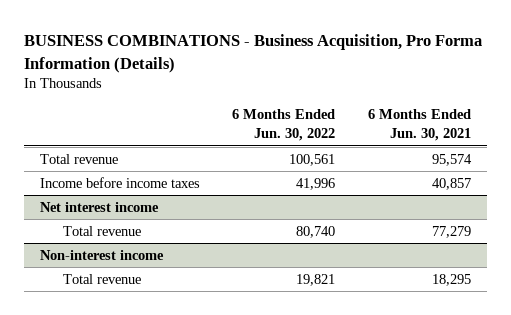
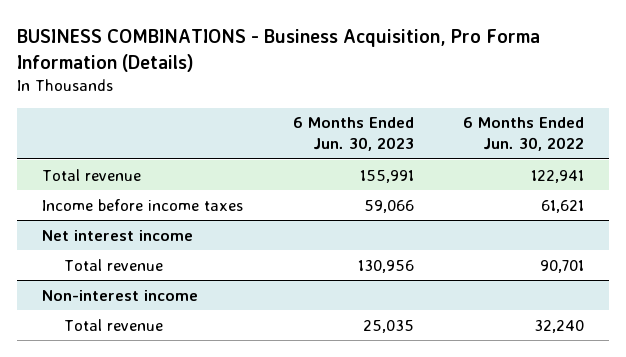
[368,109,472,142] 6 Months Ended Jun. 30, 2021 -> none
none -> [292,117,414,152] 6 Months Ended Jun. 30, 2023
[289,153,336,166] 100,561 -> [531,169,585,183] 122,941
[296,177,336,190] 41,996 -> [541,199,585,213] 61,621
[296,225,336,238] 80,740 -> [540,259,585,273] 90,701
[296,273,336,286] 19,821 -> [534,319,585,333] 32,240

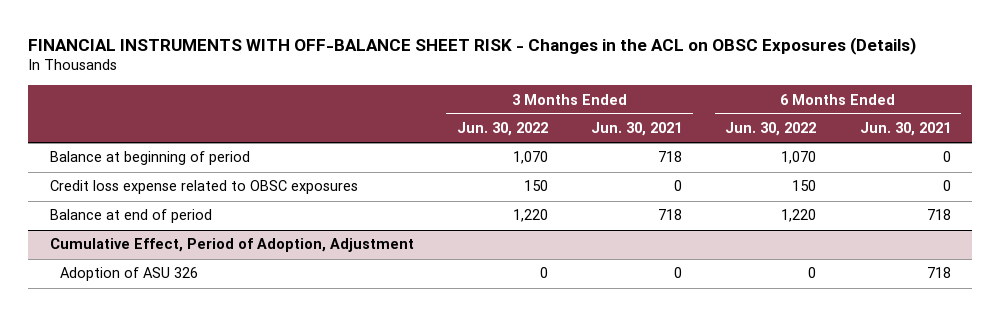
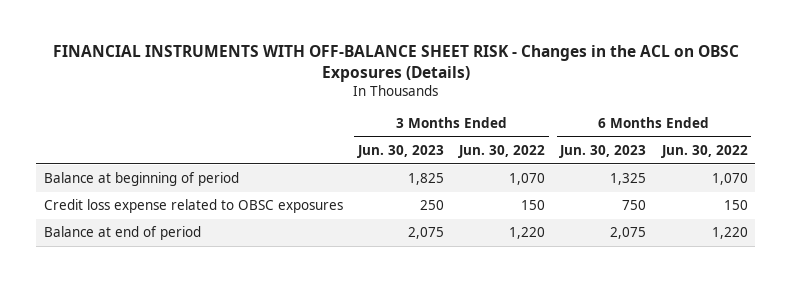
[591,122,683,137] Jun. 30, 2021 -> none
[859,122,951,137] Jun. 30, 2021 -> none
none -> [357,144,445,158] Jun. 30, 2023
none -> [559,144,647,158] Jun. 30, 2023
[49,238,414,253] Cumulative Effect, Period of Adoption, Adjustment -> none
[60,267,199,282] Adoption of ASU 326 -> none

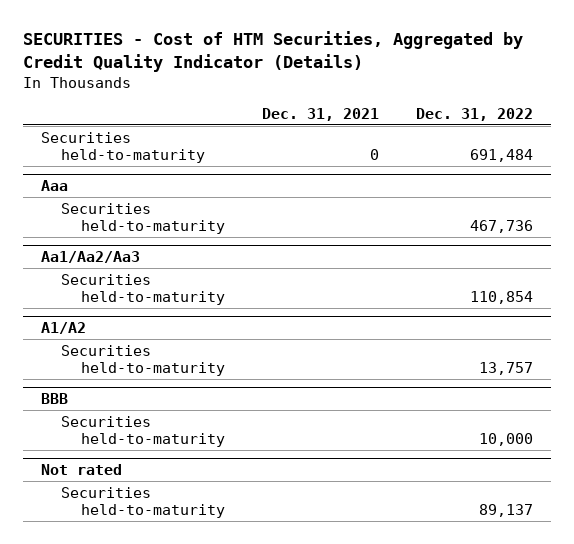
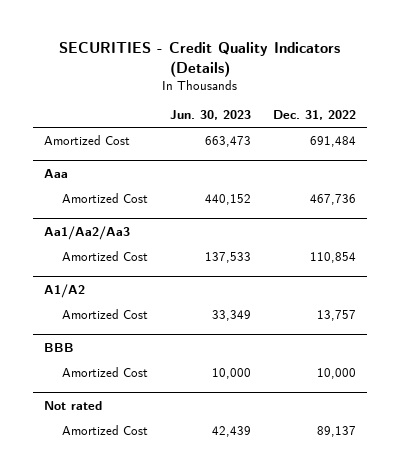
[22,31,523,72] SECURITIES - Cost of HTM Securities, Aggregated by Credit Quality Indicator (Details) -> [58,41,340,77] SECURITIES - Credit Quality Indicators (Details)
[261,107,379,121] Dec. 31, 2021 -> none
none -> [169,110,251,121] Jun. 30, 2023
[41,131,206,163] Securities held-to-maturity -> [43,134,130,145] Amortized Cost
[61,202,226,234] Securities held-to-maturity -> [61,192,148,203] Amortized Cost
[61,273,226,305] Securities held-to-maturity -> [61,250,148,261] Amortized Cost
[61,344,226,376] Securities held-to-maturity -> [61,308,148,319] Amortized Cost
[61,415,226,447] Securities held-to-maturity -> [61,366,148,377] Amortized Cost
[61,486,226,518] Securities held-to-maturity -> [61,424,148,435] Amortized Cost

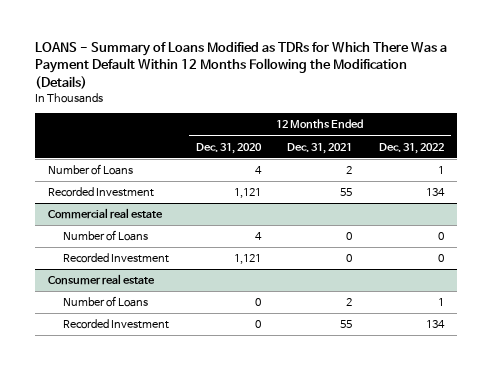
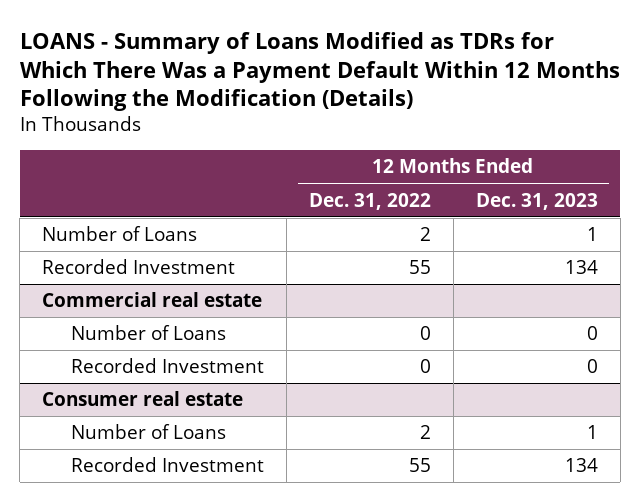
[195,142,262,154] Dec. 31, 2020 -> none
[287,142,353,154] Dec. 31, 2021 -> none
none -> [475,192,598,210] Dec. 31, 2023
[438,166,445,175] 1 -> [419,227,431,242] 2
[426,188,446,197] 134 -> [408,260,431,275] 55
[438,298,445,307] 1 -> [419,425,431,440] 2
[426,320,446,329] 134 -> [408,458,431,473] 55

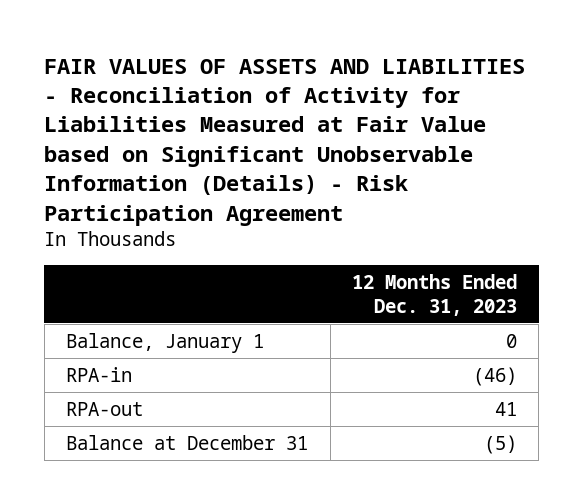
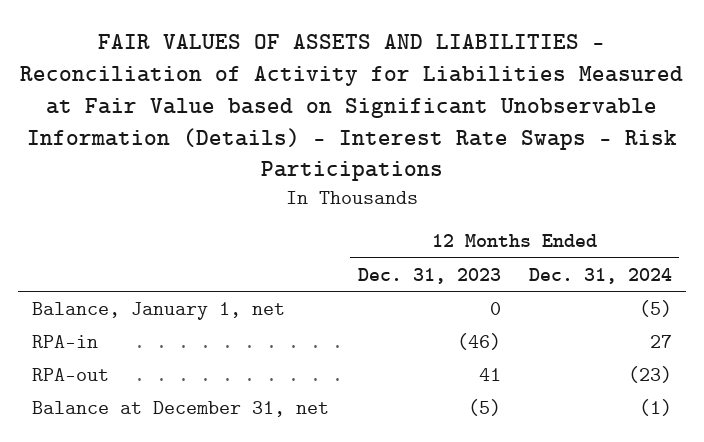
[44,58,526,226] FAIR VALUES OF ASSETS AND LIABILITIES - Reconciliation of Activity for Liabilities Measured at Fair Value based on Significant Unobservable Information (Details) - Risk Participation Agreement -> [20,34,684,182] FAIR VALUES OF ASSETS AND LIABILITIES - Reconciliation of Activity for Liabilities Measured at Fair Value based on Significant Unobservable Information (Details) - Interest Rate Swaps - Risk Participations
none -> [529,267,673,284] Dec. 31, 2024
[66,332,265,353] Balance, January 1 -> [31,301,285,320] Balance, January 1, net
[66,434,309,450] Balance at December 31 -> [31,400,329,417] Balance at December 31, net

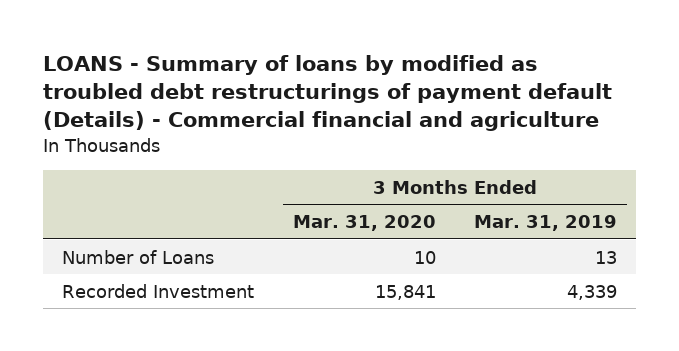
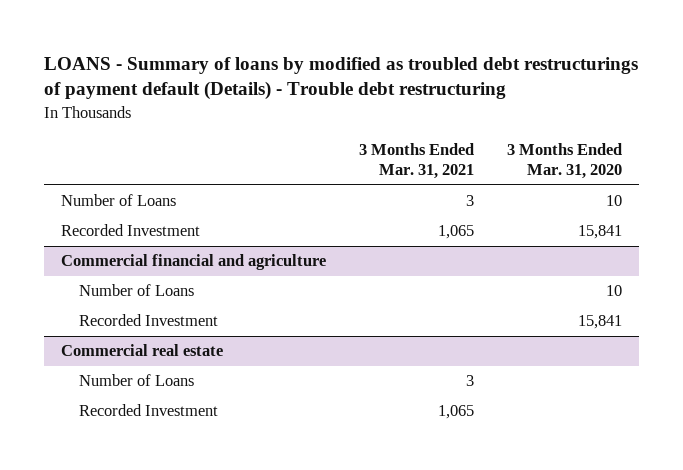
[42,54,612,132] LOANS - Summary of loans by modified as troubled debt restructurings of payment default (Details) - Commercial financial and agriculture -> [43,56,638,101] LOANS - Summary of loans by modified as troubled debt restructurings of payment default (Details) - Trouble debt restructuring
[474,215,618,232] Mar. 31, 2019 -> none
none -> [358,142,474,179] 3 Months Ended Mar. 31, 2021
none -> [60,254,326,271] Commercial financial and agriculture
none -> [78,284,194,297] Number of Loans
none -> [78,314,218,327] Recorded Investment
none -> [60,344,223,357] Commercial real estate
none -> [78,374,194,387] Number of Loans
none -> [78,404,218,417] Recorded Investment

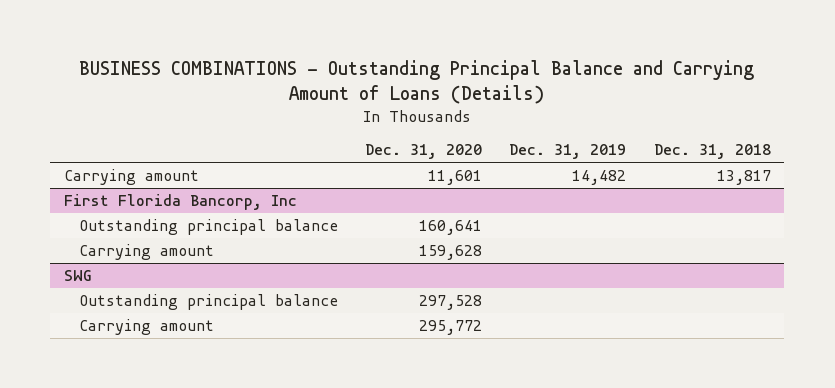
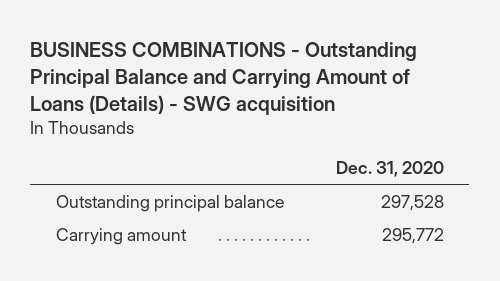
[79,60,755,105] BUSINESS COMBINATIONS - Outstanding Principal Balance and Carrying Amount of Loans (Details) -> [30,42,418,115] BUSINESS COMBINATIONS - Outstanding Principal Balance and Carrying Amount of Loans (Details) - SWG acquisition
[509,144,627,160] Dec. 31, 2019 -> none
[653,144,771,160] Dec. 31, 2018 -> none
[64,168,200,185] Carrying amount -> none
[64,193,298,210] First Florida Bancorp, Inc -> none
[78,218,338,235] Outstanding principal balance -> none
[78,243,214,260] Carrying amount -> none
[64,269,93,281] SWG -> none

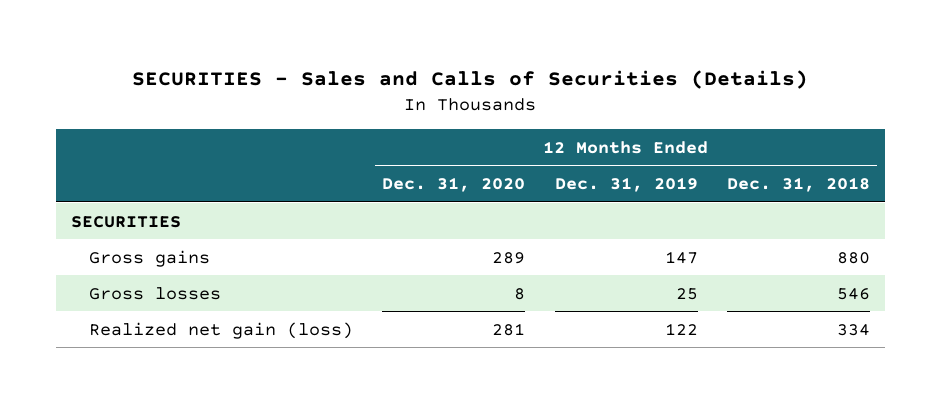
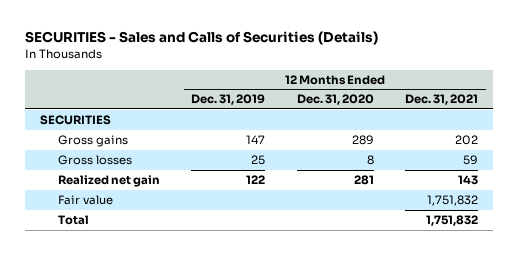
[726,176,870,192] Dec. 31, 2018 -> none
none -> [404,94,478,106] Dec. 31, 2021
[88,321,353,339] Realized net gain (loss) -> [58,175,161,188] Realized net gain
none -> [58,195,114,206] Fair value
none -> [58,215,90,226] Total

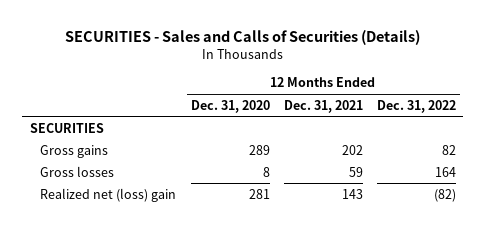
[191,94,266,106] Dec. 31, 2019 -> none
none -> [377,99,457,113] Dec. 31, 2022
[58,195,114,206] Fair value -> none
[58,215,90,226] Total -> none
[58,175,161,188] Realized net gain -> [40,187,177,202] Realized net (loss) gain

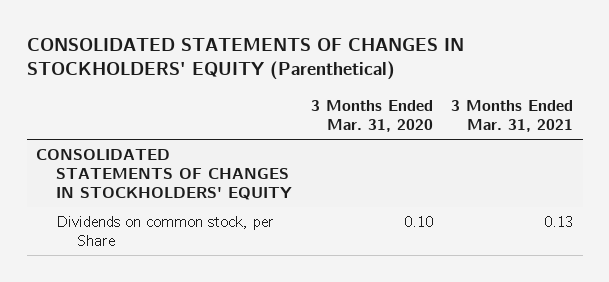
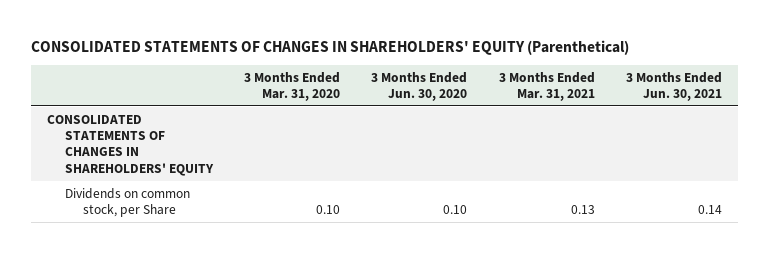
[26,37,464,81] CONSOLIDATED STATEMENTS OF CHANGES IN STOCKHOLDERS' EQUITY (Parenthetical) -> [30,39,629,55] CONSOLIDATED STATEMENTS OF CHANGES IN SHAREHOLDERS' EQUITY (Parenthetical)
none -> [371,71,468,101] 3 Months Ended Jun. 30, 2020
none -> [625,71,722,101] 3 Months Ended Jun. 30, 2021
[35,149,293,200] CONSOLIDATED STATEMENTS OF CHANGES IN STOCKHOLDERS' EQUITY -> [46,114,214,176] CONSOLIDATED STATEMENTS OF CHANGES IN SHAREHOLDERS' EQUITY

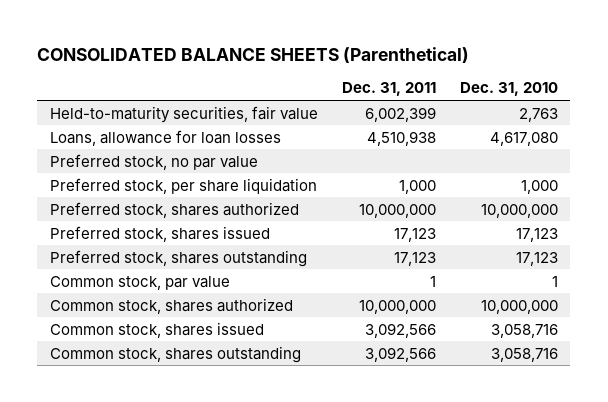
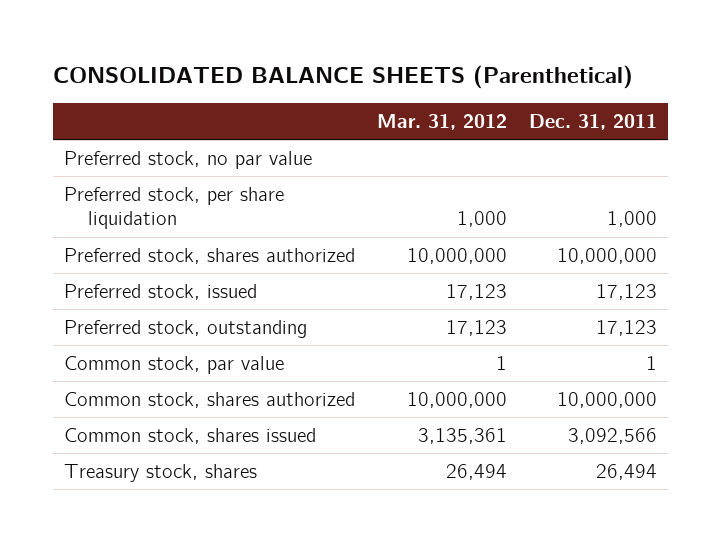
[460,82,559,97] Dec. 31, 2010 -> none
none -> [377,113,508,130] Mar. 31, 2012
[49,105,318,123] Held-to-maturity securities, fair value -> none
[49,129,281,146] Loans, allowance for loan losses -> none
[49,225,270,242] Preferred stock, shares issued -> [64,283,258,300] Preferred stock, issued
[49,249,307,267] Preferred stock, shares outstanding -> [64,319,308,338] Preferred stock, outstanding
[49,345,301,363] Common stock, shares outstanding -> none
none -> [64,463,258,482] Treasury stock, shares

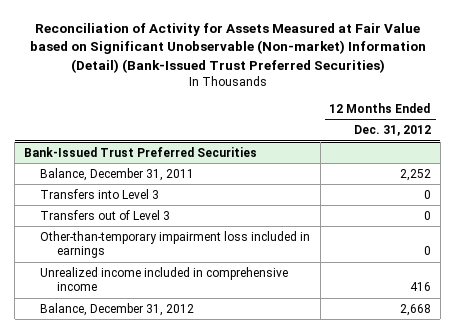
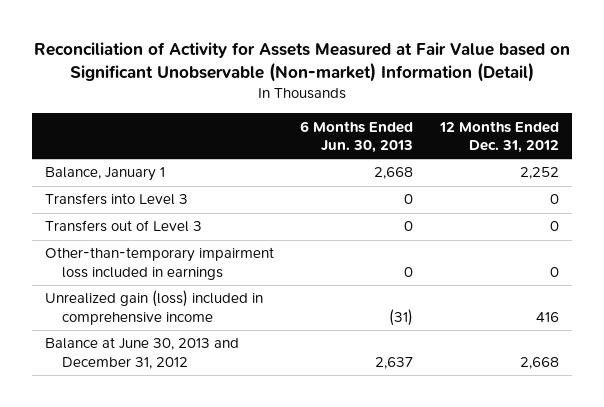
[29,22,426,73] Reconciliation of Activity for Assets Measured at Fair Value based on Significant Unobservable (Non-market) Information (Detail) (Bank-Issued Trust Preferred Securities) -> [33,42,570,83] Reconciliation of Activity for Assets Measured at Fair Value based on Significant Unobservable (Non-market) Information (Detail)
none -> [300,120,414,153] 6 Months Ended Jun. 30, 2013
[24,146,258,157] Bank-Issued Trust Preferred Securities -> none
[40,167,195,181] Balance, December 31, 2011 -> [45,167,166,182] Balance, January 1
[40,266,289,292] Unrealized income included in comprehensive income -> [45,290,264,325] Unrealized gain (loss) included in comprehensive income
[40,302,195,316] Balance, December 31, 2012 -> [45,337,240,369] Balance at June 30, 2013 and December 31, 2012

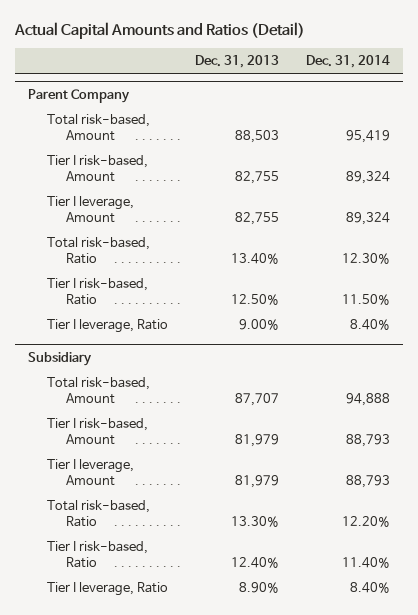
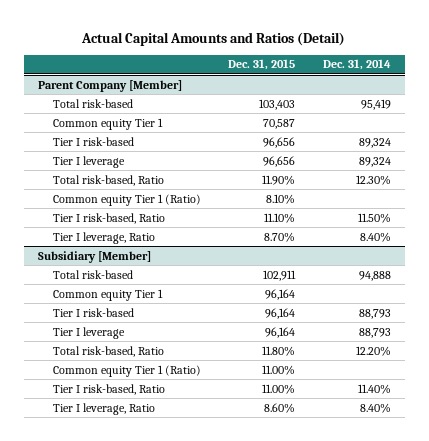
[194,55,279,69] Dec. 31, 2013 -> none
none -> [228,59,296,71] Dec. 31, 2015
[28,89,131,104] Parent Company -> [37,79,182,92] Parent Company [Member]
[46,114,150,141] Total risk-based, Amount -> [52,98,133,108] Total risk-based
none -> [52,117,163,130] Common equity Tier 1
[46,155,148,182] Tier I risk-based, Amount -> [52,136,134,146] Tier I risk-based
[46,196,134,223] Tier I leverage, Amount -> [52,155,125,168] Tier I leverage
none -> [52,193,201,206] Common equity Tier 1 (Ratio)
[28,352,93,367] Subsidiary -> [37,250,151,263] Subsidiary [Member]
[46,377,150,404] Total risk-based, Amount -> [52,269,133,279] Total risk-based
none -> [52,288,163,301] Common equity Tier 1
[46,418,148,445] Tier I risk-based, Amount -> [52,307,134,317] Tier I risk-based
[46,459,134,486] Tier I leverage, Amount -> [52,326,125,339] Tier I leverage
none -> [52,364,201,377] Common equity Tier 1 (Ratio)

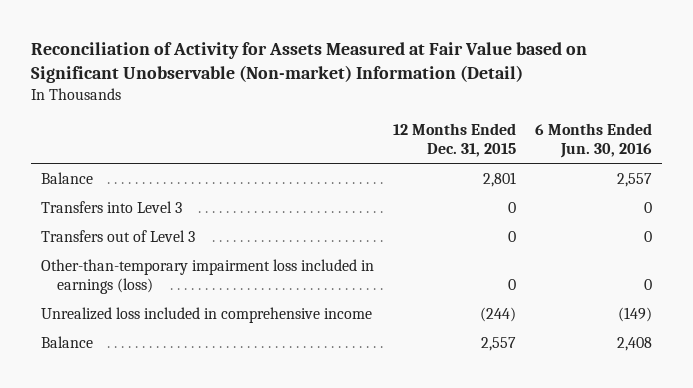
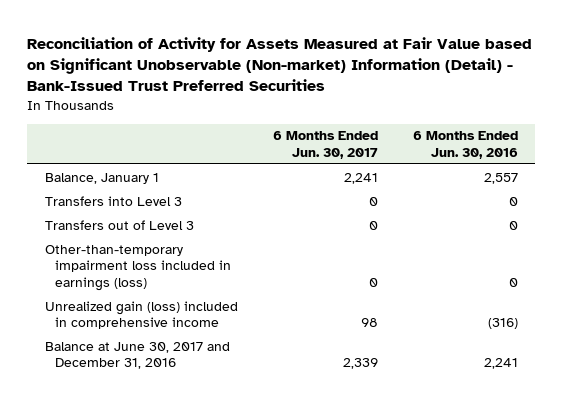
[30,41,587,84] Reconciliation of Activity for Assets Measured at Fair Value based on Significant Unobservable (Non-market) Information (Detail) -> [27,36,533,92] Reconciliation of Activity for Assets Measured at Fair Value based on Significant Unobservable (Non-market) Information (Detail) - Bank-Issued Trust Preferred Securities
[392,123,516,158] 12 Months Ended Dec. 31, 2015 -> none
none -> [272,131,378,159] 6 Months Ended Jun. 30, 2017
[40,171,93,184] Balance -> [44,172,159,184] Balance, January 1
[40,335,93,348] Balance -> none
[40,306,372,323] Unrealized loss included in comprehensive income -> [44,300,238,330] Unrealized gain (loss) included in comprehensive income
[618,306,653,322] (149) -> [487,318,518,330] (316)
none -> [44,341,230,370] Balance at June 30, 2017 and December 31, 2016

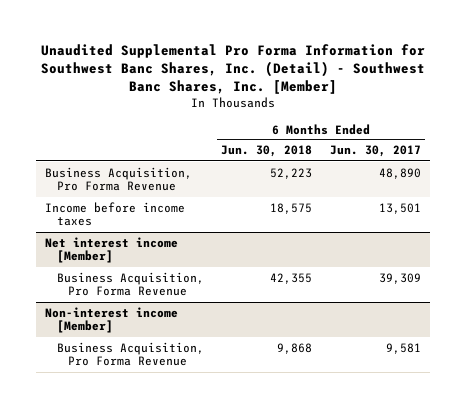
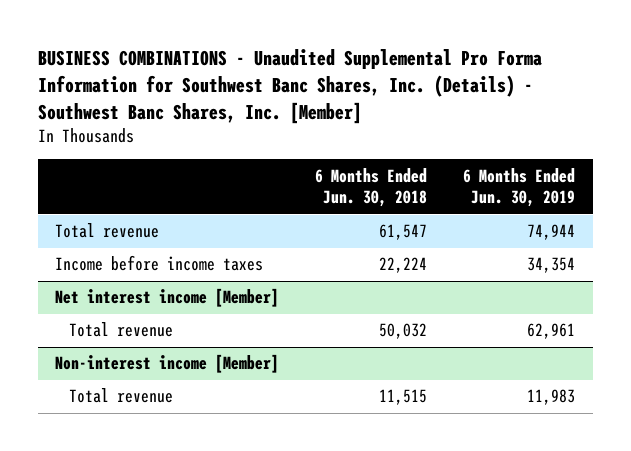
[40,43,425,95] Unaudited Supplemental Pro Forma Information for Southwest Banc Shares, Inc. (Detail) - Southwest Banc Shares, Inc. [Member] -> [37,48,542,124] BUSINESS COMBINATIONS - Unaudited Supplemental Pro Forma Information for Southwest Banc Shares, Inc. (Details) - Southwest Banc Shares, Inc. [Member]
[329,145,421,158] Jun. 30, 2017 -> none
none -> [463,167,576,208] 6 Months Ended Jun. 30, 2019
[45,166,193,192] Business Acquisition, Pro Forma Revenue -> none
none -> [55,223,160,239] Total revenue
[270,202,313,214] 18,575 -> [379,257,428,274] 22,224
[56,271,204,297] Business Acquisition, Pro Forma Revenue -> none
none -> [69,322,174,338] Total revenue
[56,341,204,367] Business Acquisition, Pro Forma Revenue -> none
none -> [69,388,174,404] Total revenue

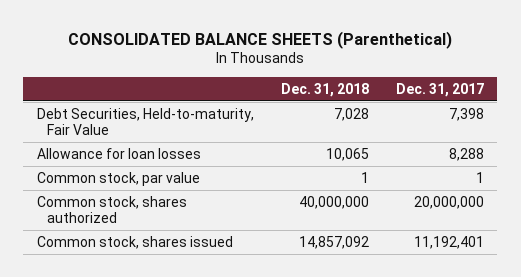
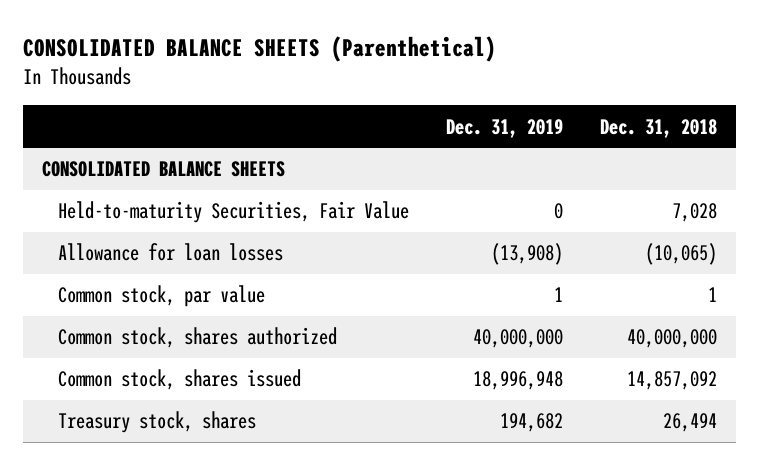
[395,82,484,97] Dec. 31, 2017 -> none
none -> [445,118,563,138] Dec. 31, 2019
none -> [41,161,285,178] CONSOLIDATED BALANCE SHEETS
[36,107,254,135] Debt Securities, Held-to-maturity, Fair Value -> [57,201,409,224] Held-to-maturity Securities, Fair Value
[325,147,369,161] 10,065 -> [645,243,718,266] (10,065)
none -> [57,411,256,434] Treasury stock, shares

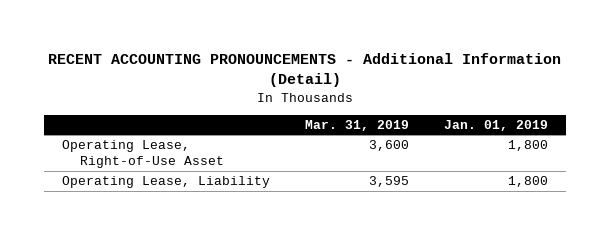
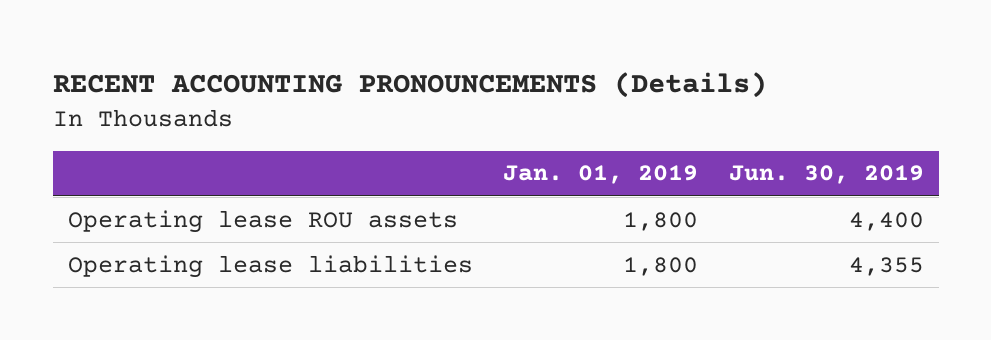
[47,53,561,88] RECENT ACCOUNTING PRONOUNCEMENTS - Additional Information (Detail) -> [52,71,767,98] RECENT ACCOUNTING PRONOUNCEMENTS (Details)
[304,119,409,131] Mar. 31, 2019 -> none
none -> [728,165,924,185] Jun. 30, 2019
[61,140,225,169] Operating Lease, Right-of-Use Asset -> [67,209,458,233] Operating lease ROU assets
[61,176,270,189] Operating Lease, Liability -> [67,254,473,278] Operating lease liabilities

